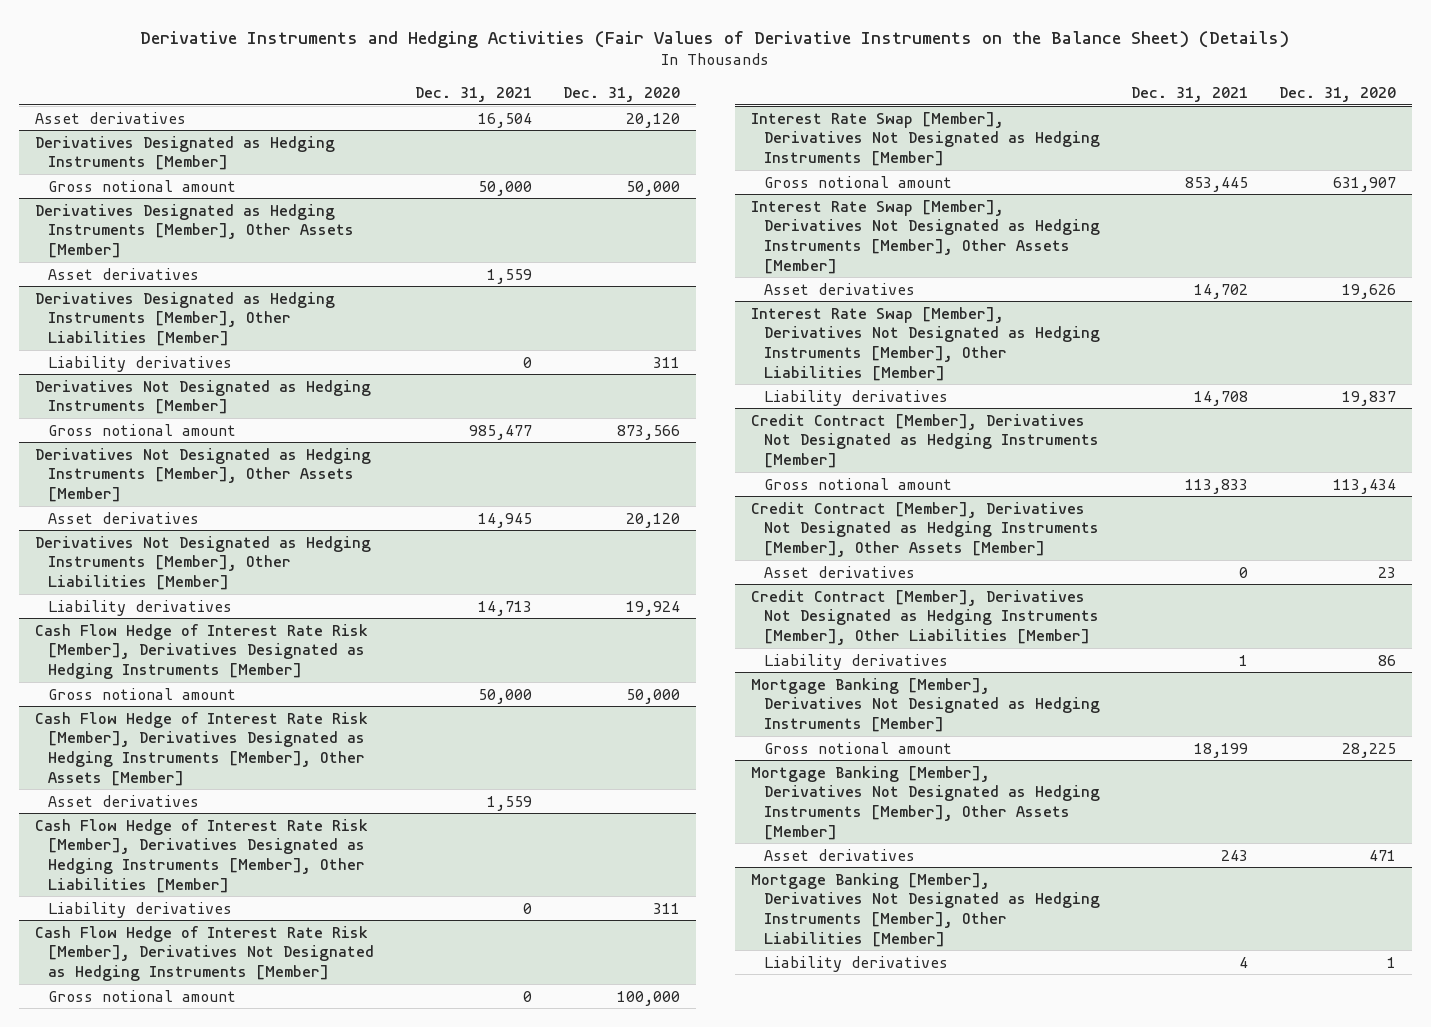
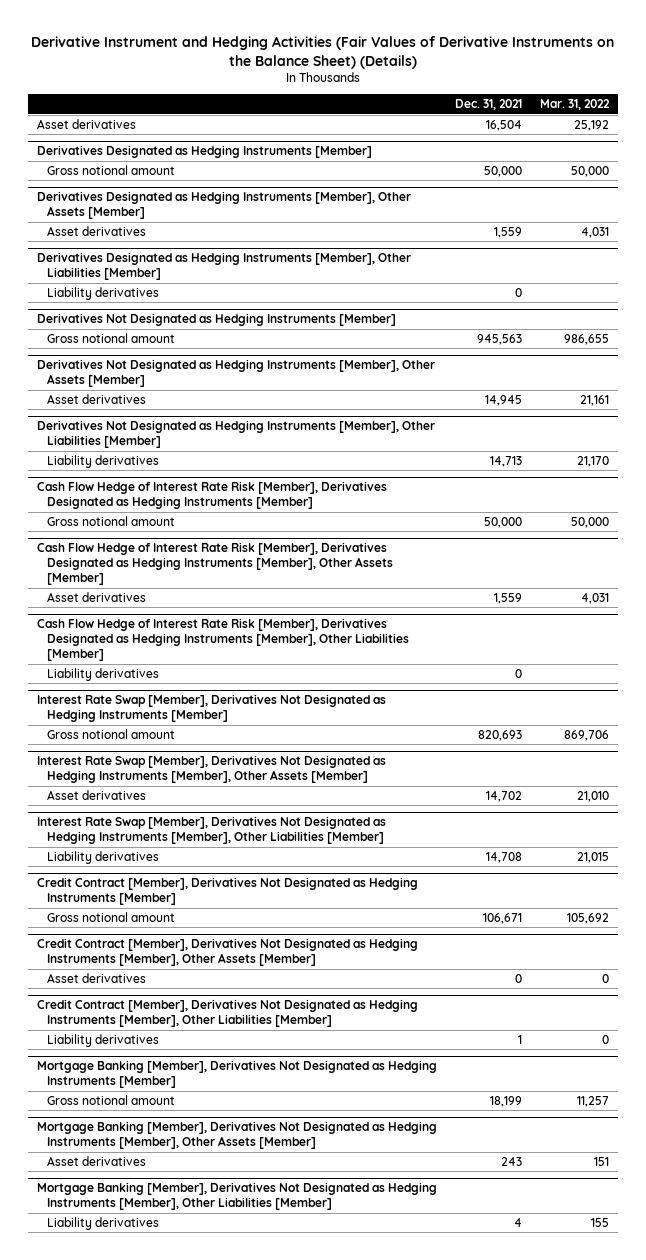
[140,30,1290,48] Derivative Instruments and Hedging Activities (Fair Values of Derivative Instruments on the Balance Sheet) (Details) -> [31,35,615,69] Derivative Instrument and Hedging Activities (Fair Values of Derivative Instruments on the Balance Sheet) (Details)
[563,87,681,103] Dec. 31, 2020 -> none
none -> [539,99,610,111] Mar. 31, 2022
[468,424,532,440] 985,477 -> [477,334,523,346] 945,563
[34,925,374,982] Cash Flow Hedge of Interest Rate Risk [Member], Derivatives Not Designated as Hedging Instruments [Member] -> none
[47,989,236,1002] Gross notional amount -> none
[1185,176,1249,192] 853,445 -> [478,730,523,742] 820,693
[1185,478,1249,494] 113,833 -> [483,913,523,925] 106,671

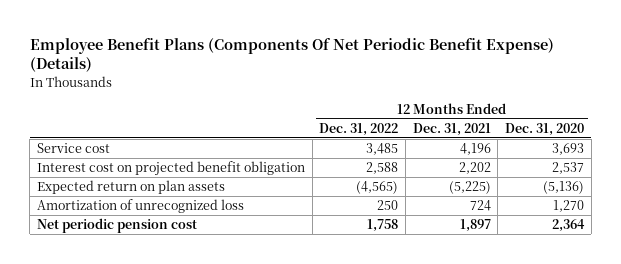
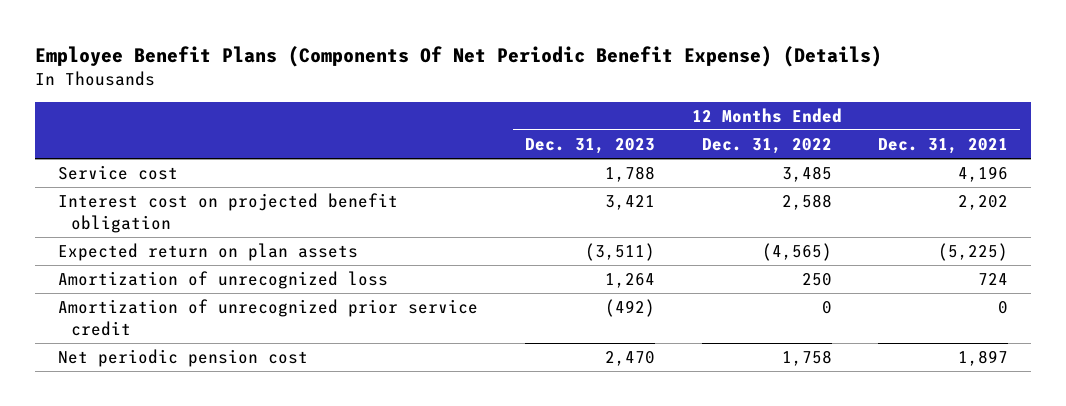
[505,122,585,136] Dec. 31, 2020 -> none
none -> [524,138,655,155] Dec. 31, 2023
none -> [58,299,479,336] Amortization of unrecognized prior service credit

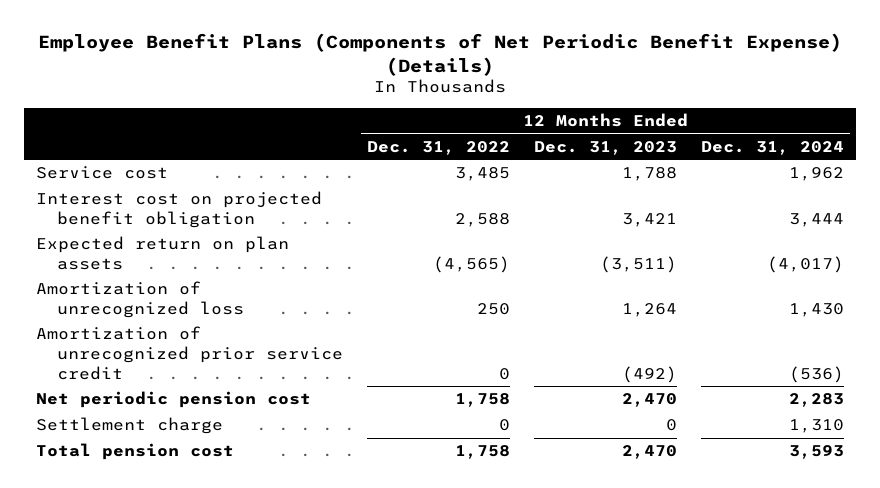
[34,45,882,67] Employee Benefit Plans (Components Of Net Periodic Benefit Expense) (Details) -> [38,32,843,76] Employee Benefit Plans (Components of Net Periodic Benefit Expense) (Details)
[878,138,1009,155] Dec. 31, 2021 -> none
none -> [701,140,845,155] Dec. 31, 2024
none -> [36,417,224,435] Settlement charge
none -> [36,443,235,461] Total pension cost

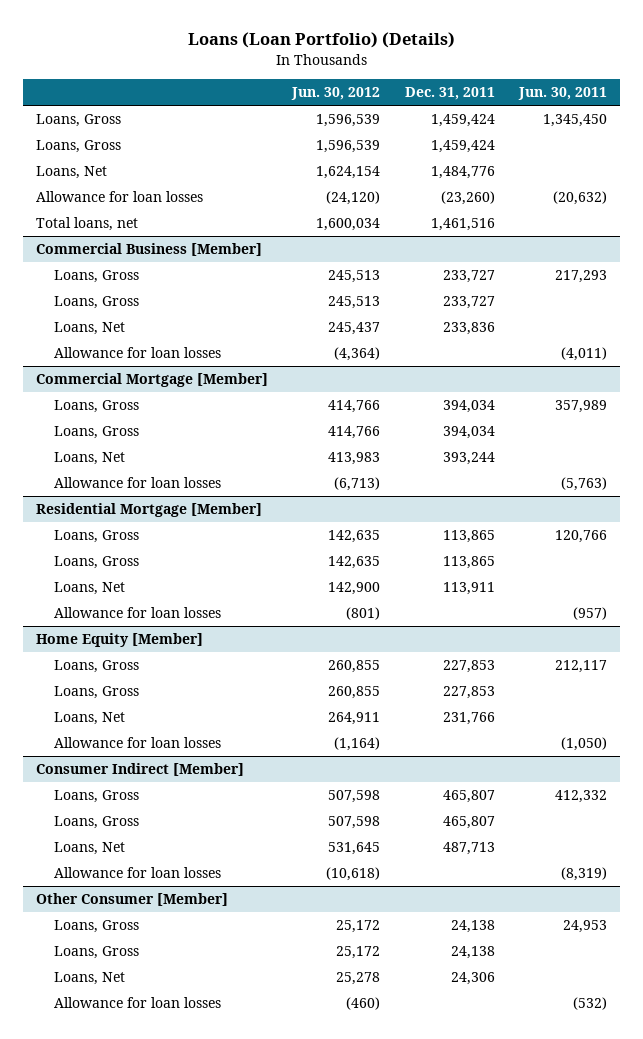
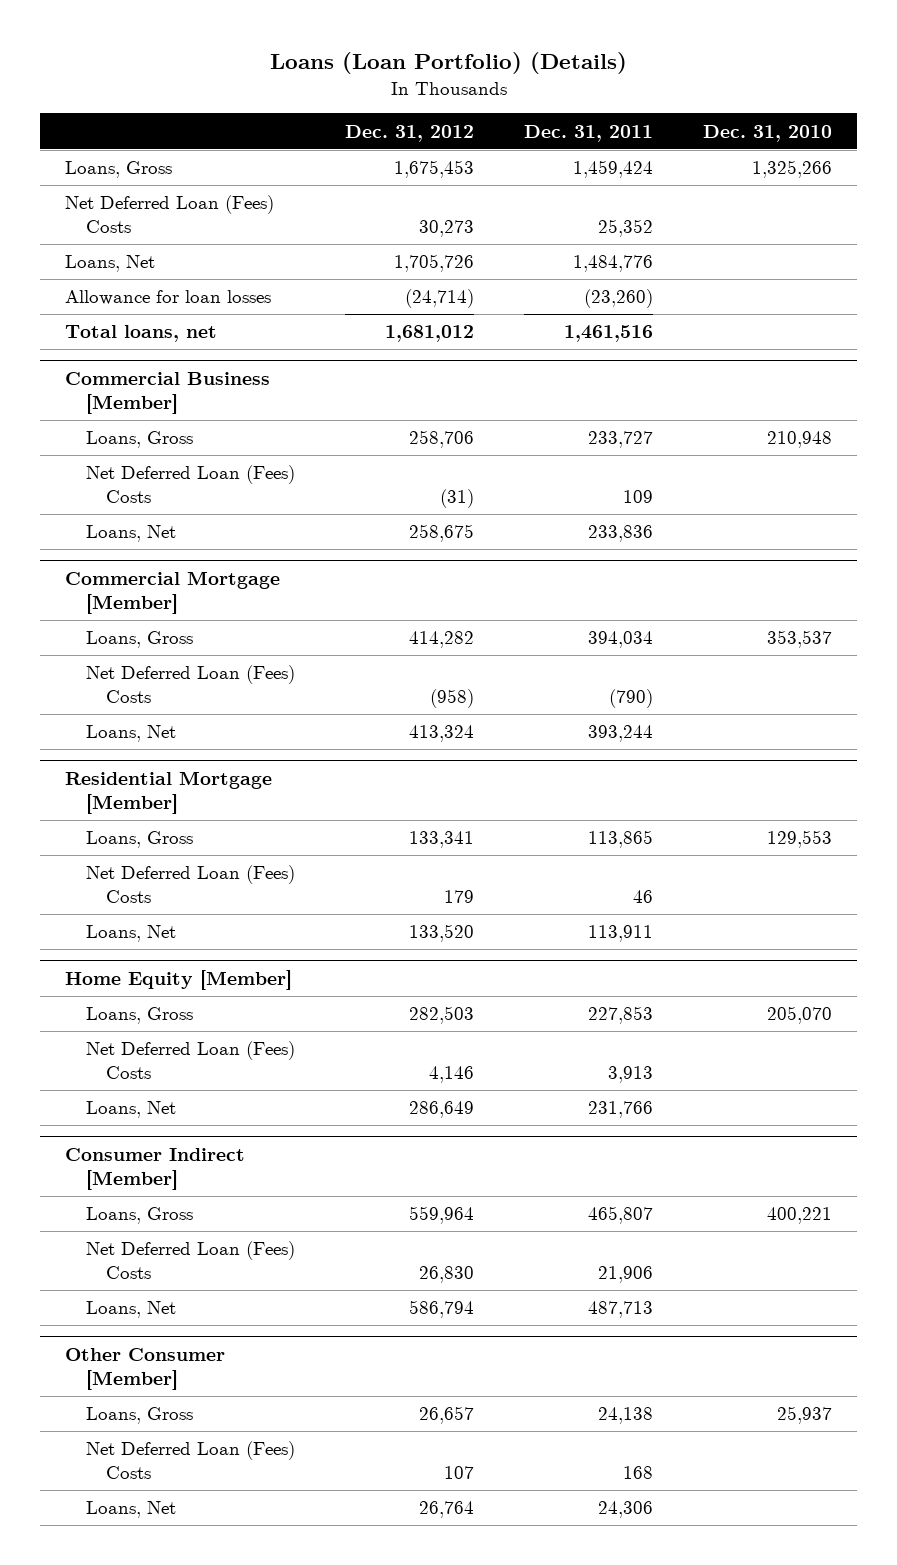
[291,87,381,101] Jun. 30, 2012 -> none
[518,87,608,101] Jun. 30, 2011 -> none
none -> [344,124,474,142] Dec. 31, 2012
none -> [702,124,832,142] Dec. 31, 2010
[35,140,121,154] Loans, Gross -> none
none -> [65,195,275,234] Net Deferred Loan (Fees) Costs
[54,296,140,310] Loans, Gross -> none
none -> [85,465,295,504] Net Deferred Loan (Fees) Costs
[54,347,222,359] Allowance for loan losses -> none
[54,426,140,440] Loans, Gross -> none
none -> [85,665,295,704] Net Deferred Loan (Fees) Costs
[54,477,222,489] Allowance for loan losses -> none
[54,556,140,570] Loans, Gross -> none
none -> [85,865,295,904] Net Deferred Loan (Fees) Costs
[54,607,222,619] Allowance for loan losses -> none
[54,686,140,700] Loans, Gross -> none
none -> [85,1041,295,1080] Net Deferred Loan (Fees) Costs
[54,737,222,749] Allowance for loan losses -> none
[54,816,140,830] Loans, Gross -> none
none -> [85,1241,295,1280] Net Deferred Loan (Fees) Costs
[54,867,222,879] Allowance for loan losses -> none
[54,946,140,960] Loans, Gross -> none
none -> [85,1441,295,1480] Net Deferred Loan (Fees) Costs
[54,997,222,1009] Allowance for loan losses -> none

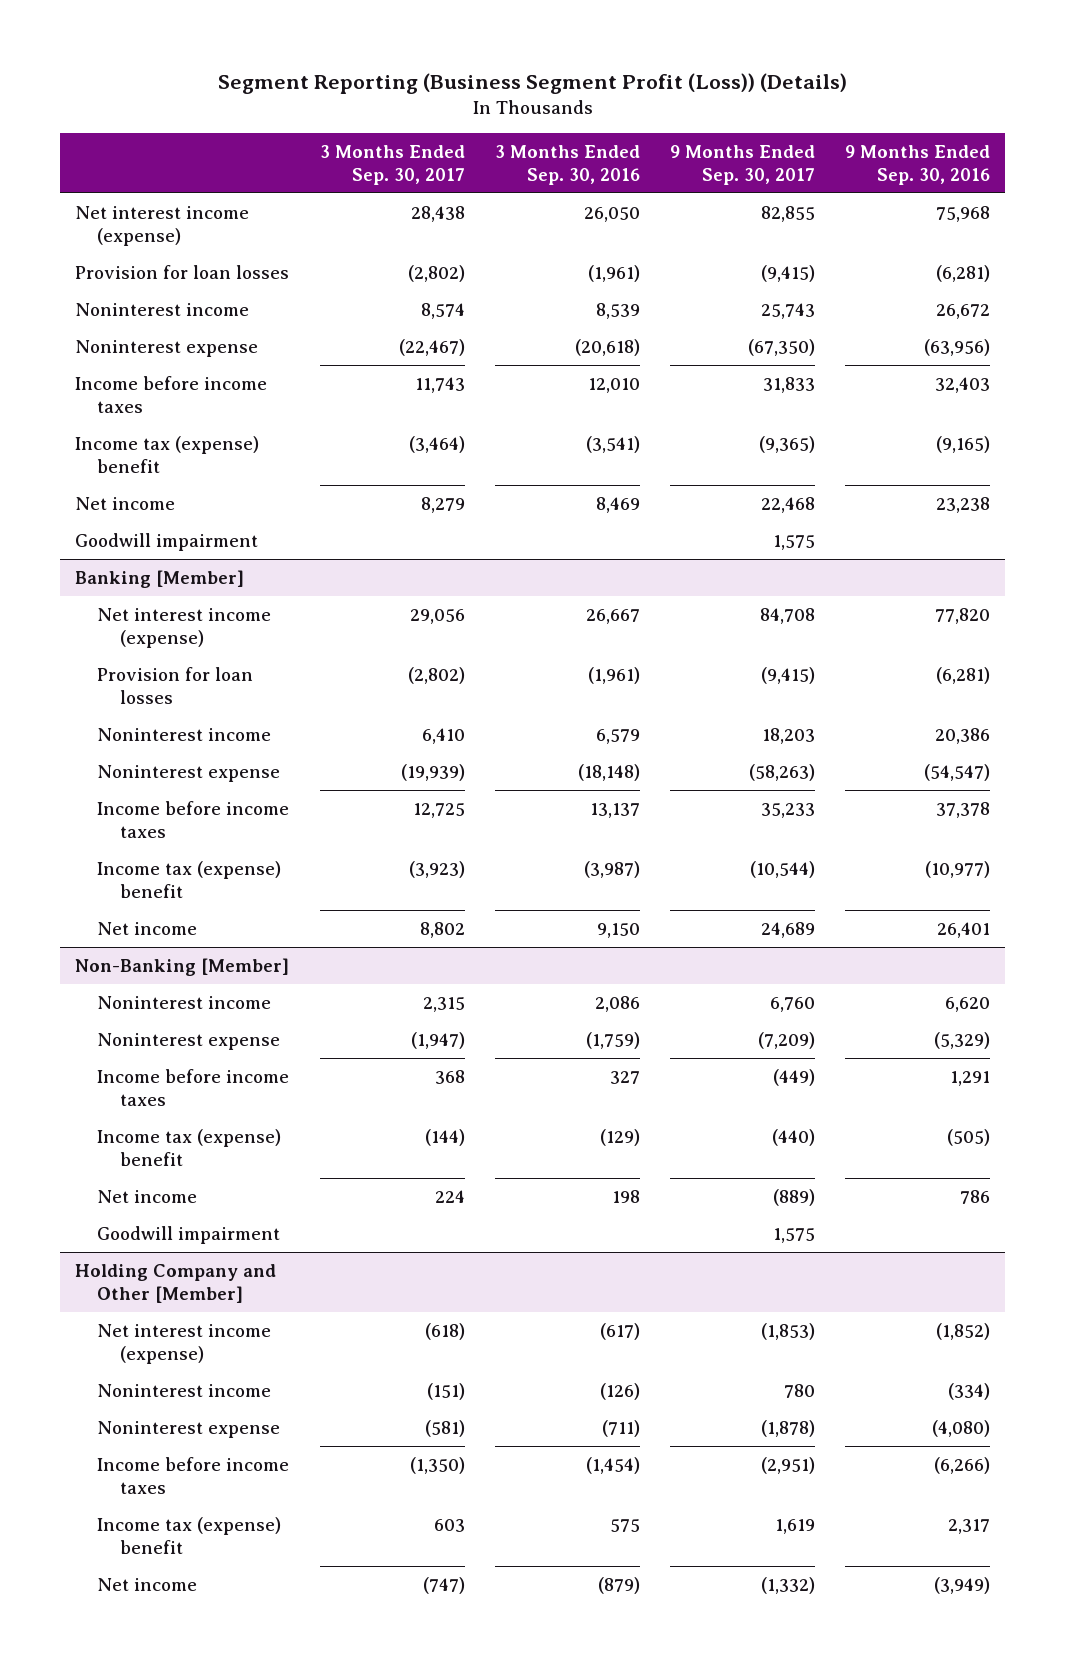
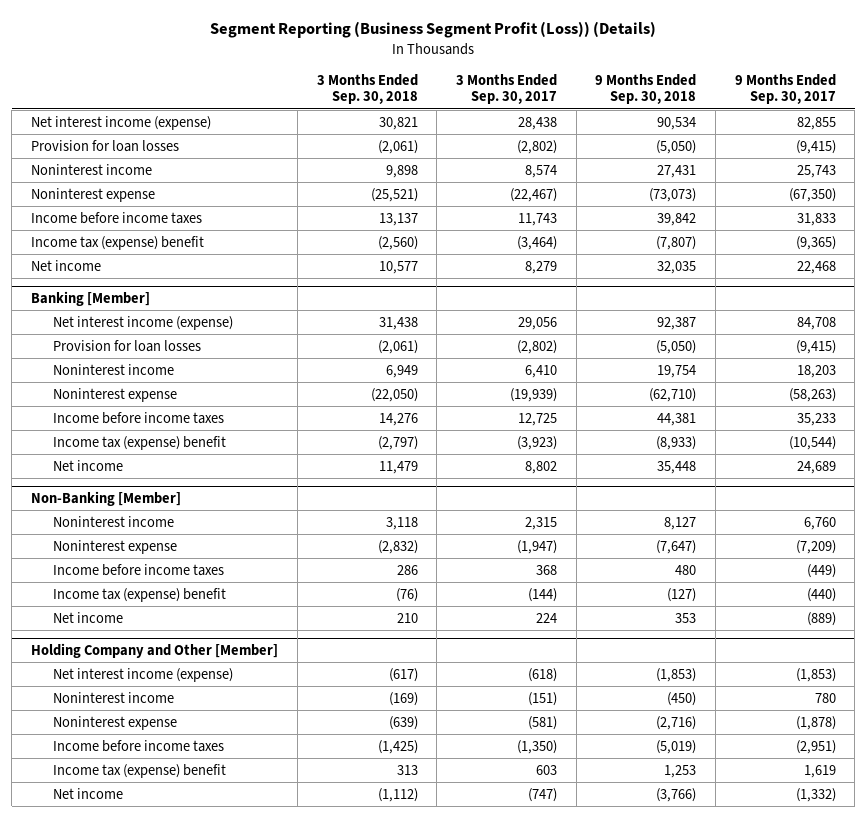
[494,144,640,185] 3 Months Ended Sep. 30, 2016 -> none
[845,144,991,185] 9 Months Ended Sep. 30, 2016 -> none
none -> [316,73,418,105] 3 Months Ended Sep. 30, 2018
none -> [595,73,697,105] 9 Months Ended Sep. 30, 2018
[75,533,259,552] Goodwill impairment -> none
[97,1226,281,1245] Goodwill impairment -> none

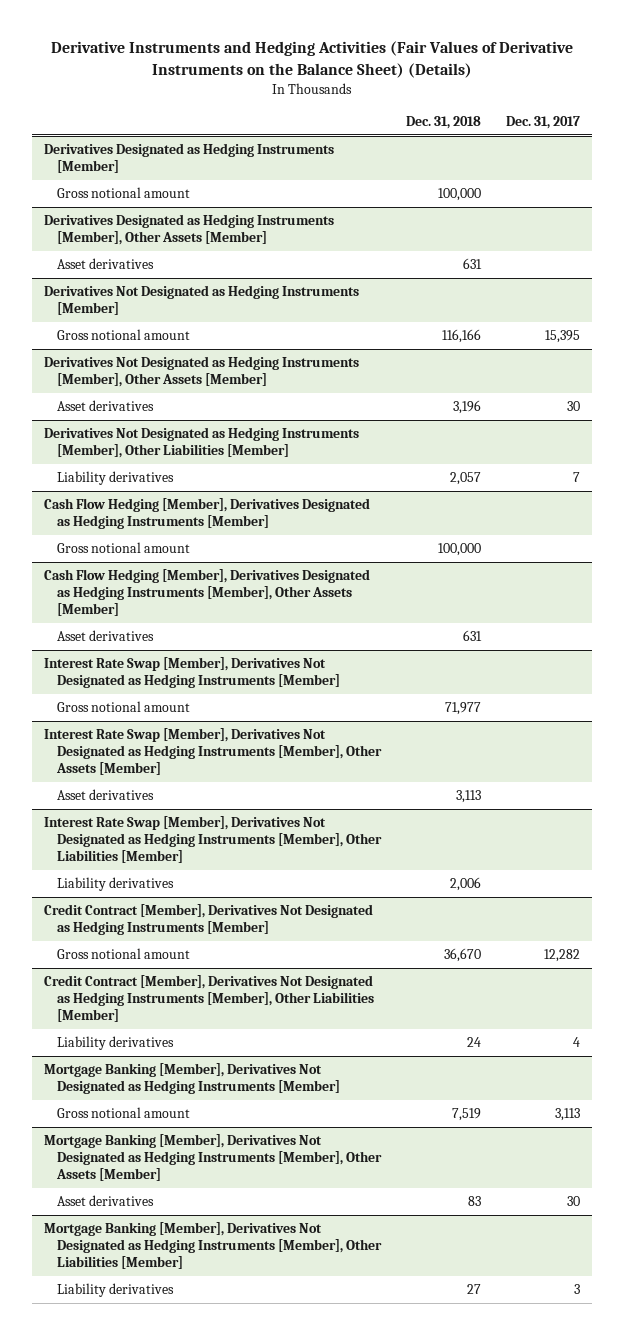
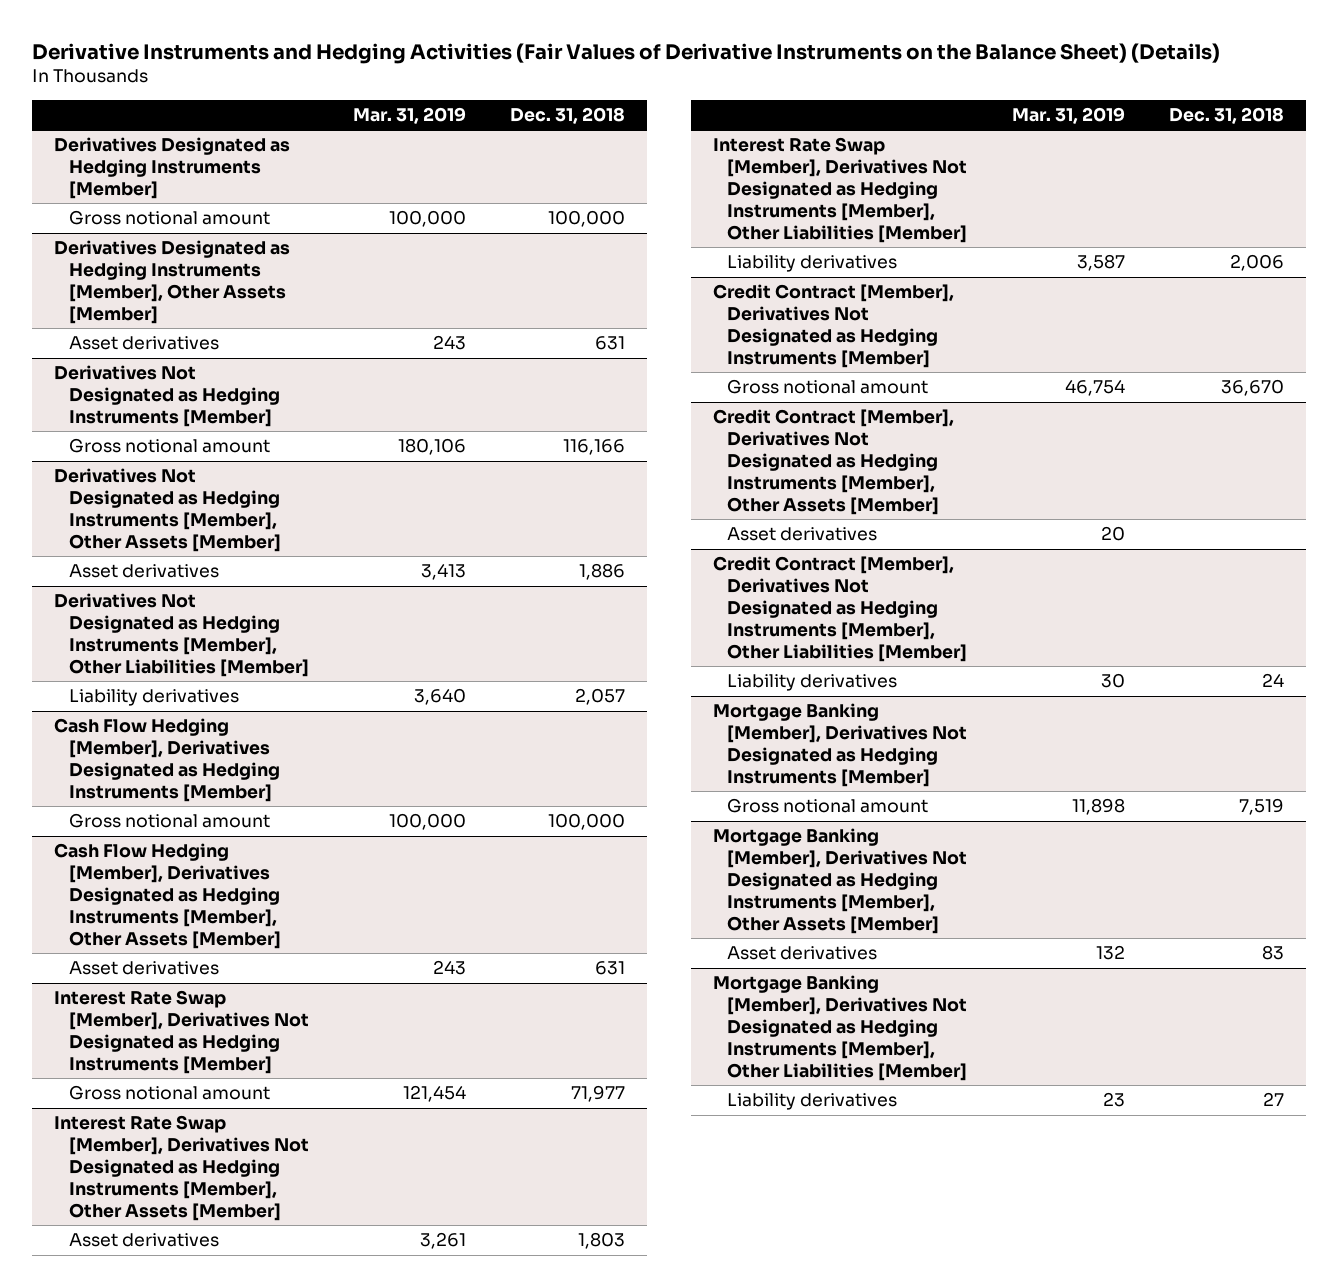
[505,115,580,129] Dec. 31, 2017 -> none
none -> [352,106,466,124] Mar. 31, 2019
[452,400,481,415] 3,196 -> [579,563,626,581] 1,886
[455,790,481,804] 3,113 -> [578,1232,626,1250] 1,803
none -> [712,409,954,515] Credit Contract [Member], Derivatives Not Designated as Hedging Instruments [Member], Other Assets [Member]
none -> [727,527,878,542] Asset derivatives

